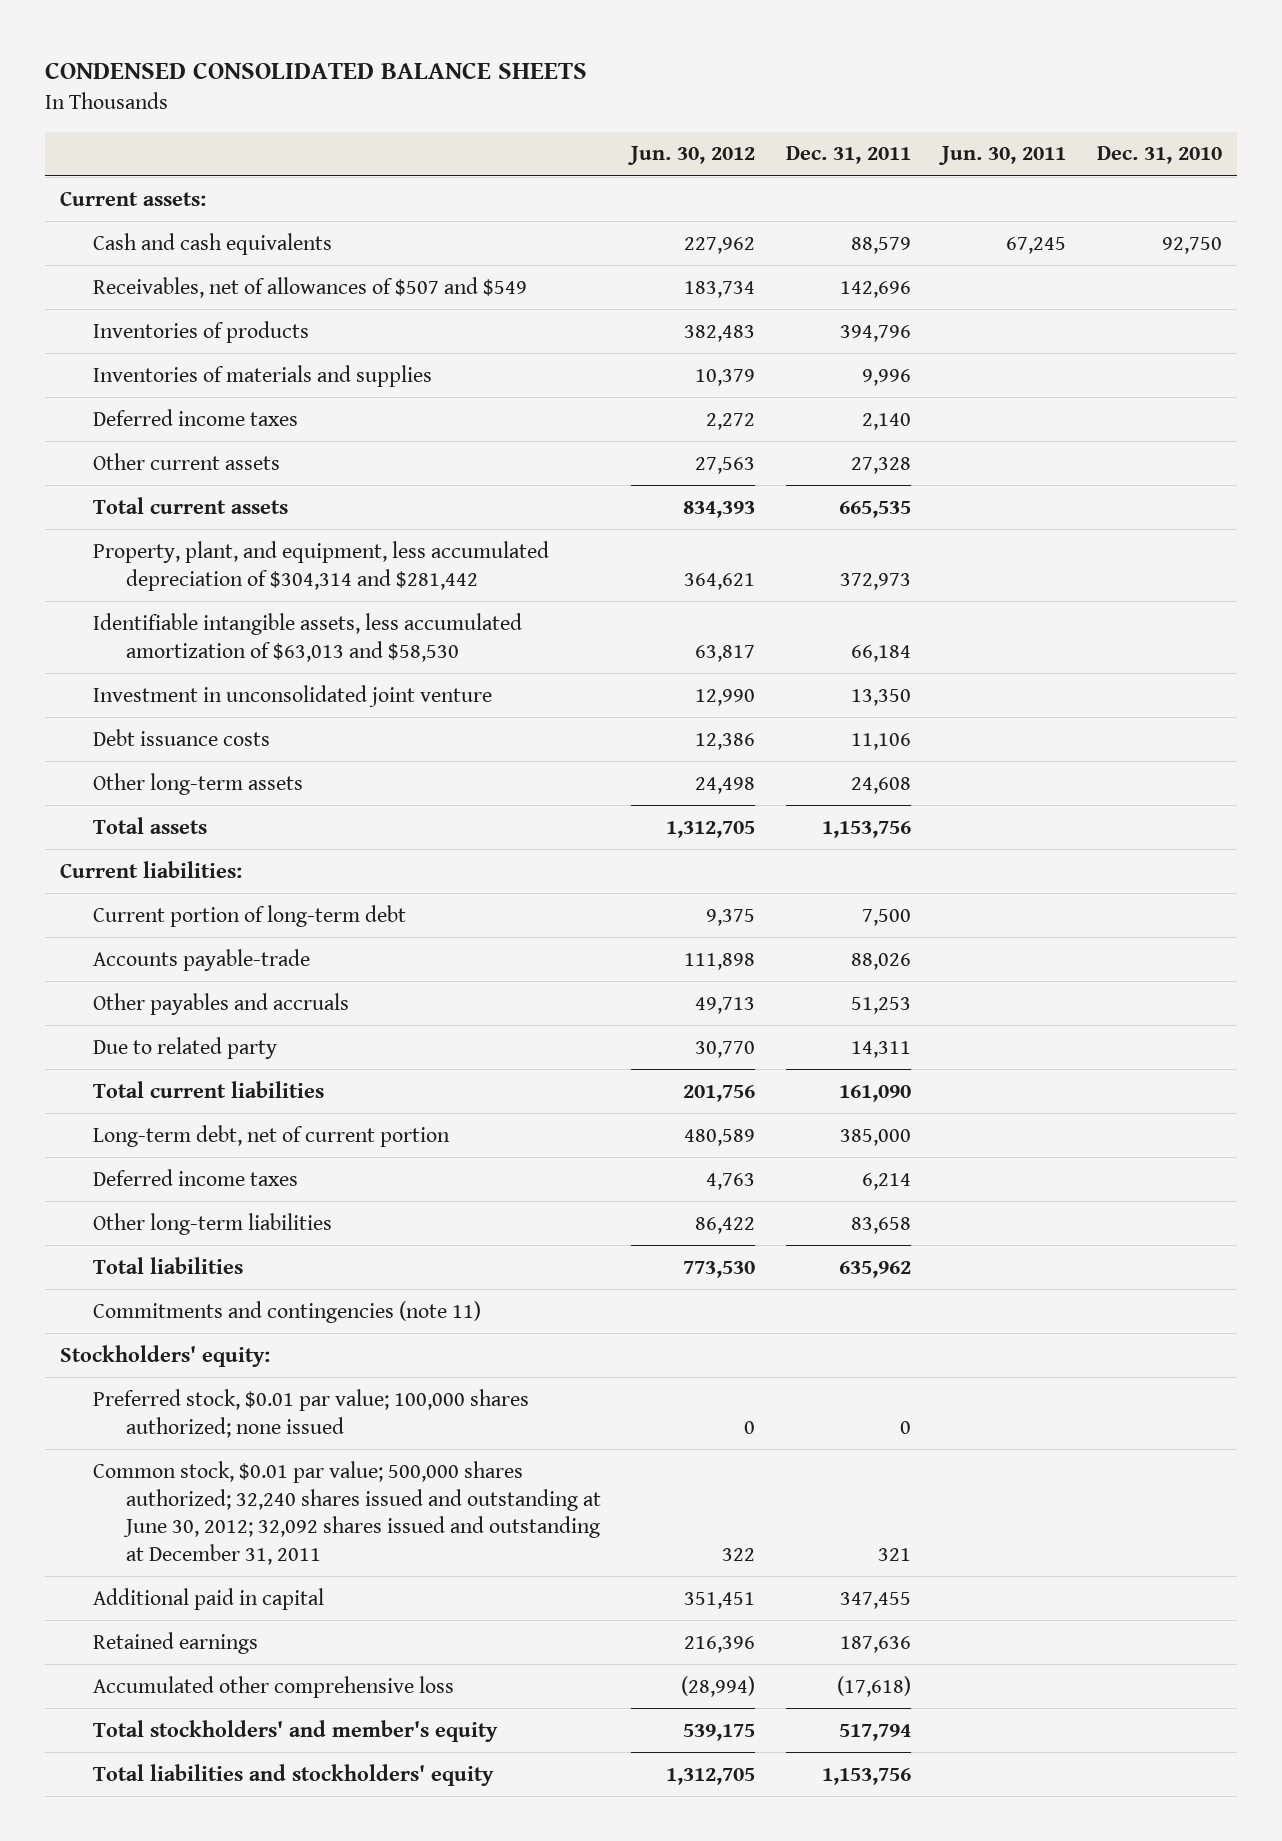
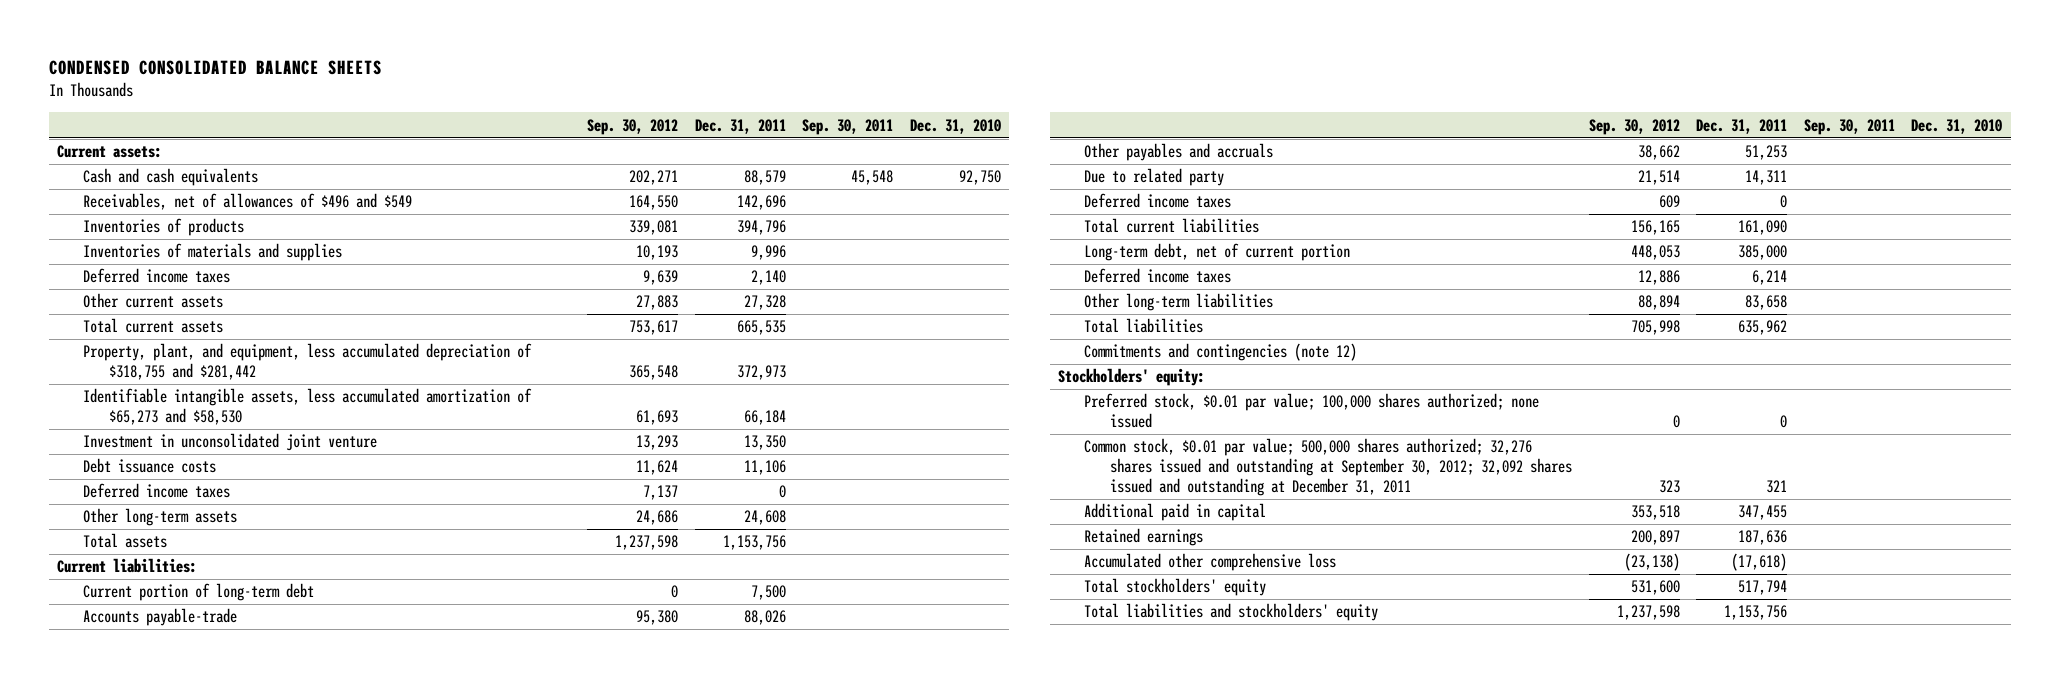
[627,146,756,166] Jun. 30, 2012 -> none
[937,146,1066,166] Jun. 30, 2011 -> none
none -> [587,118,679,135] Sep. 30, 2012
none -> [802,118,894,135] Sep. 30, 2011
[92,276,527,298] Receivables, net of allowances of $507 and $549 -> [82,193,412,211] Receivables, net of allowances of $496 and $549
[92,540,549,591] Property, plant, and equipment, less accumulated depreciation of $304,314 and $281,442 -> [82,343,532,381] Property, plant, and equipment, less accumulated depreciation of $318,755 and $281,442
[92,612,522,662] Identifiable intangible assets, less accumulated amortization of $63,013 and $58,530 -> [82,388,532,426] Identifiable intangible assets, less accumulated amortization of $65,273 and $58,530
none -> [82,483,230,499] Deferred income taxes
none -> [1084,193,1232,209] Deferred income taxes
[92,1300,481,1323] Commitments and contingencies (note 11) -> [1084,343,1358,362] Commitments and contingencies (note 12)
[92,1460,601,1566] Common stock, $0.01 par value; 500,000 shares authorized; 32,240 shares issued and outstanding at June 30, 2012; 32,092 shares issued and outstanding at December 31, 2011 -> [1084,438,1573,497] Common stock, $0.01 par value; 500,000 shares authorized; 32,276 shares issued and outstanding at September 30, 2012; 32,092 shares issued and outstanding at December 31, 2011
[92,1719,498,1742] Total stockholders' and member's equity -> [1084,578,1267,597] Total stockholders' equity

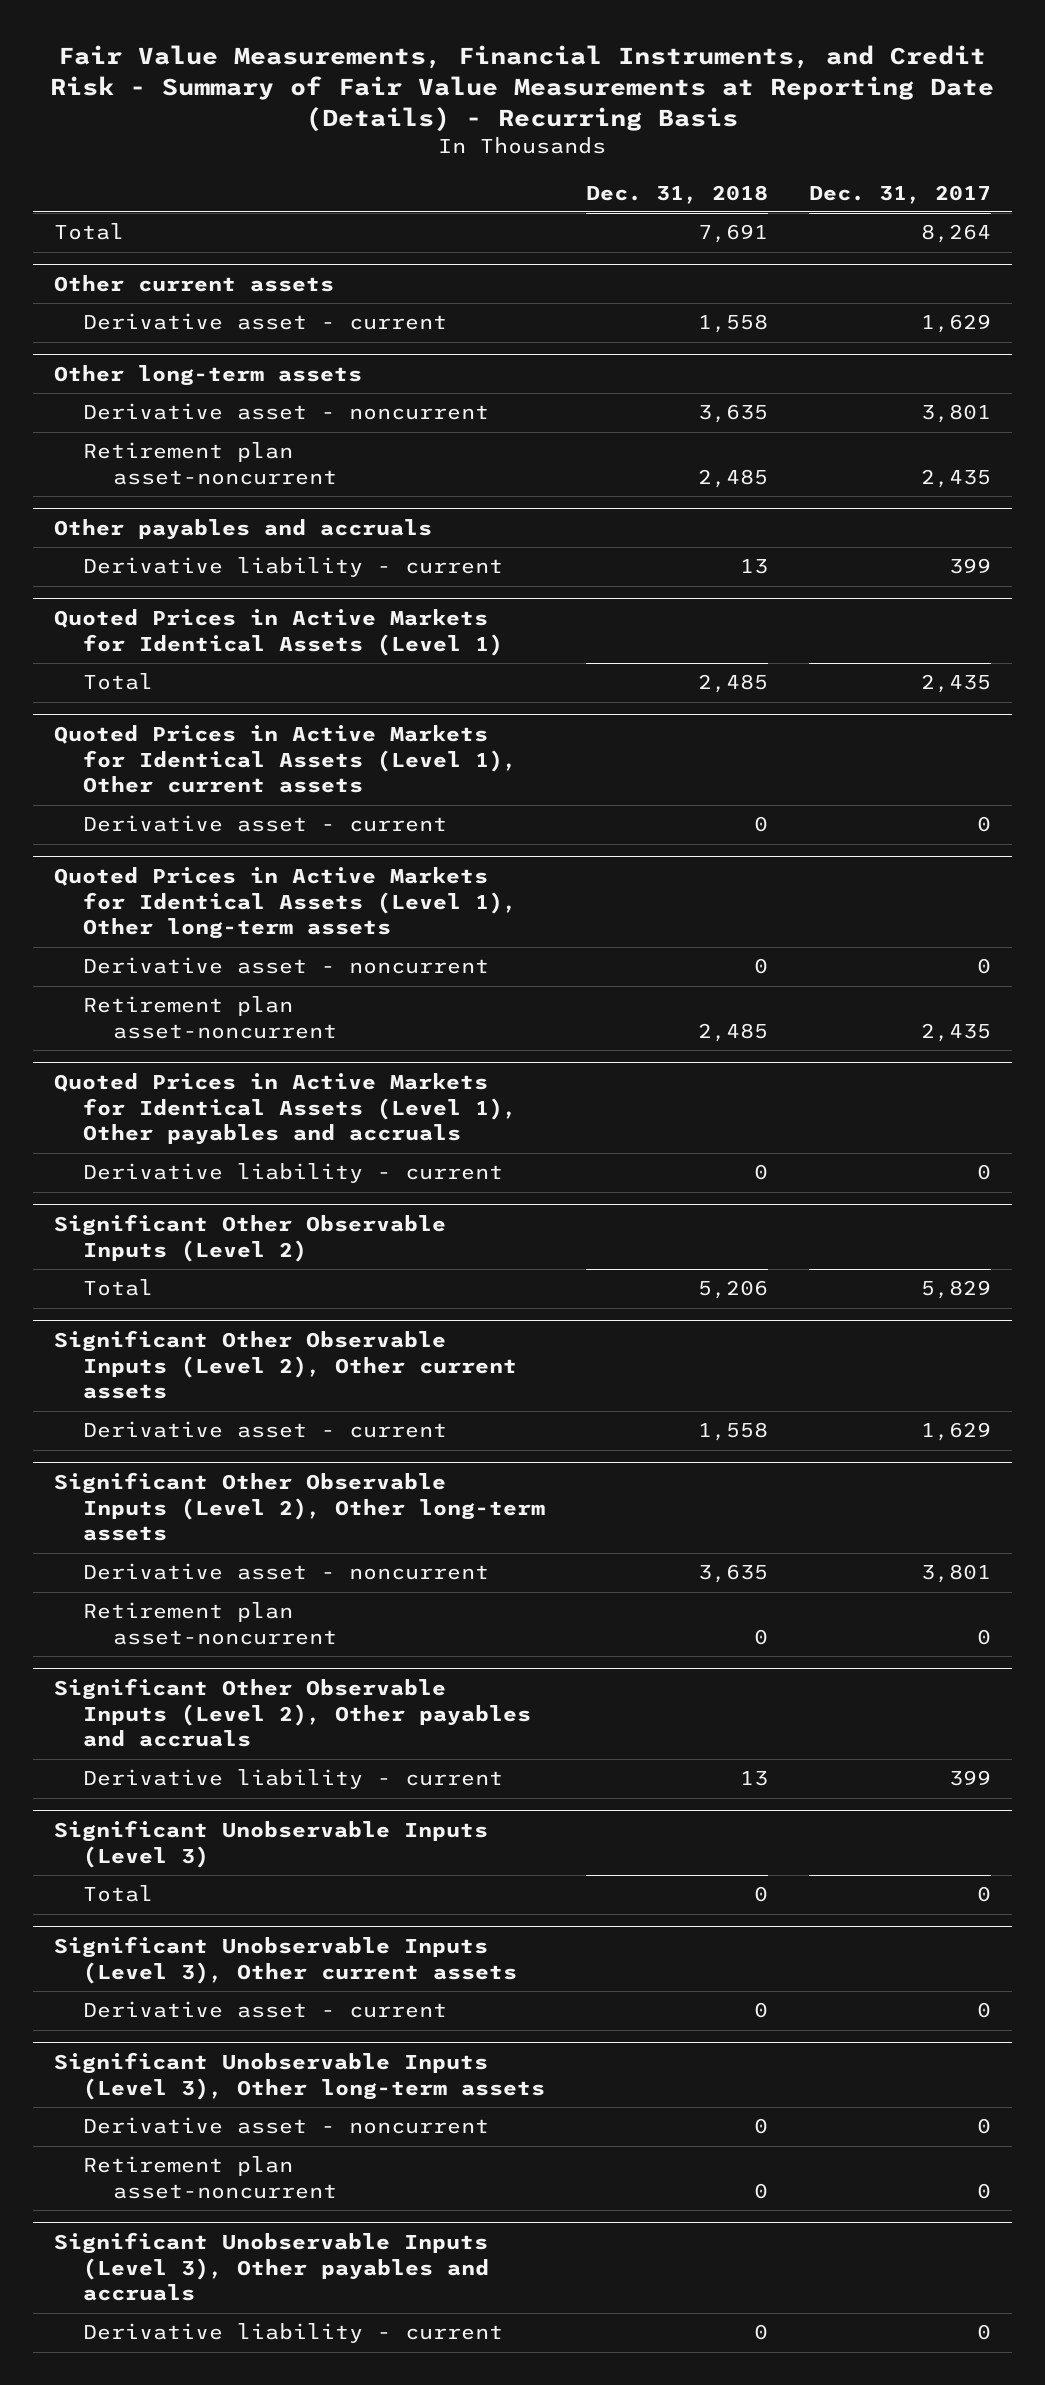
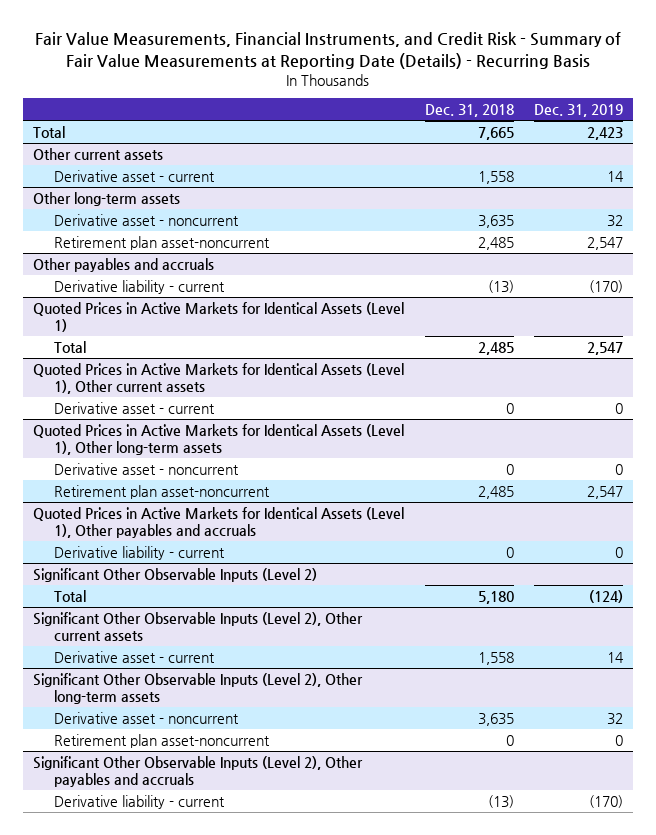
[809,184,992,204] Dec. 31, 2017 -> none
none -> [534,104,624,118] Dec. 31, 2019
[698,224,769,244] 7,691 -> [477,126,514,140] 7,665
[740,559,769,575] 13 -> [487,279,514,293] (13)
[698,1280,769,1300] 5,206 -> [477,590,514,604] 5,180
[53,1820,488,1868] Significant Unobservable Inputs (Level 3) -> none
[83,1885,154,1903] Total -> none
[53,1936,518,1984] Significant Unobservable Inputs (Level 3), Other current assets -> none
[83,2001,448,2019] Derivative asset - current -> none
[53,2052,546,2100] Significant Unobservable Inputs (Level 3), Other long-term assets -> none
[83,2117,490,2135] Derivative asset - noncurrent -> none
[83,2156,338,2199] Retirement plan asset-noncurrent -> none
[53,2232,490,2302] Significant Unobservable Inputs (Level 3), Other payables and accruals -> none
[83,2323,504,2344] Derivative liability - current -> none
[740,1771,769,1787] 13 -> [487,794,514,808] (13)

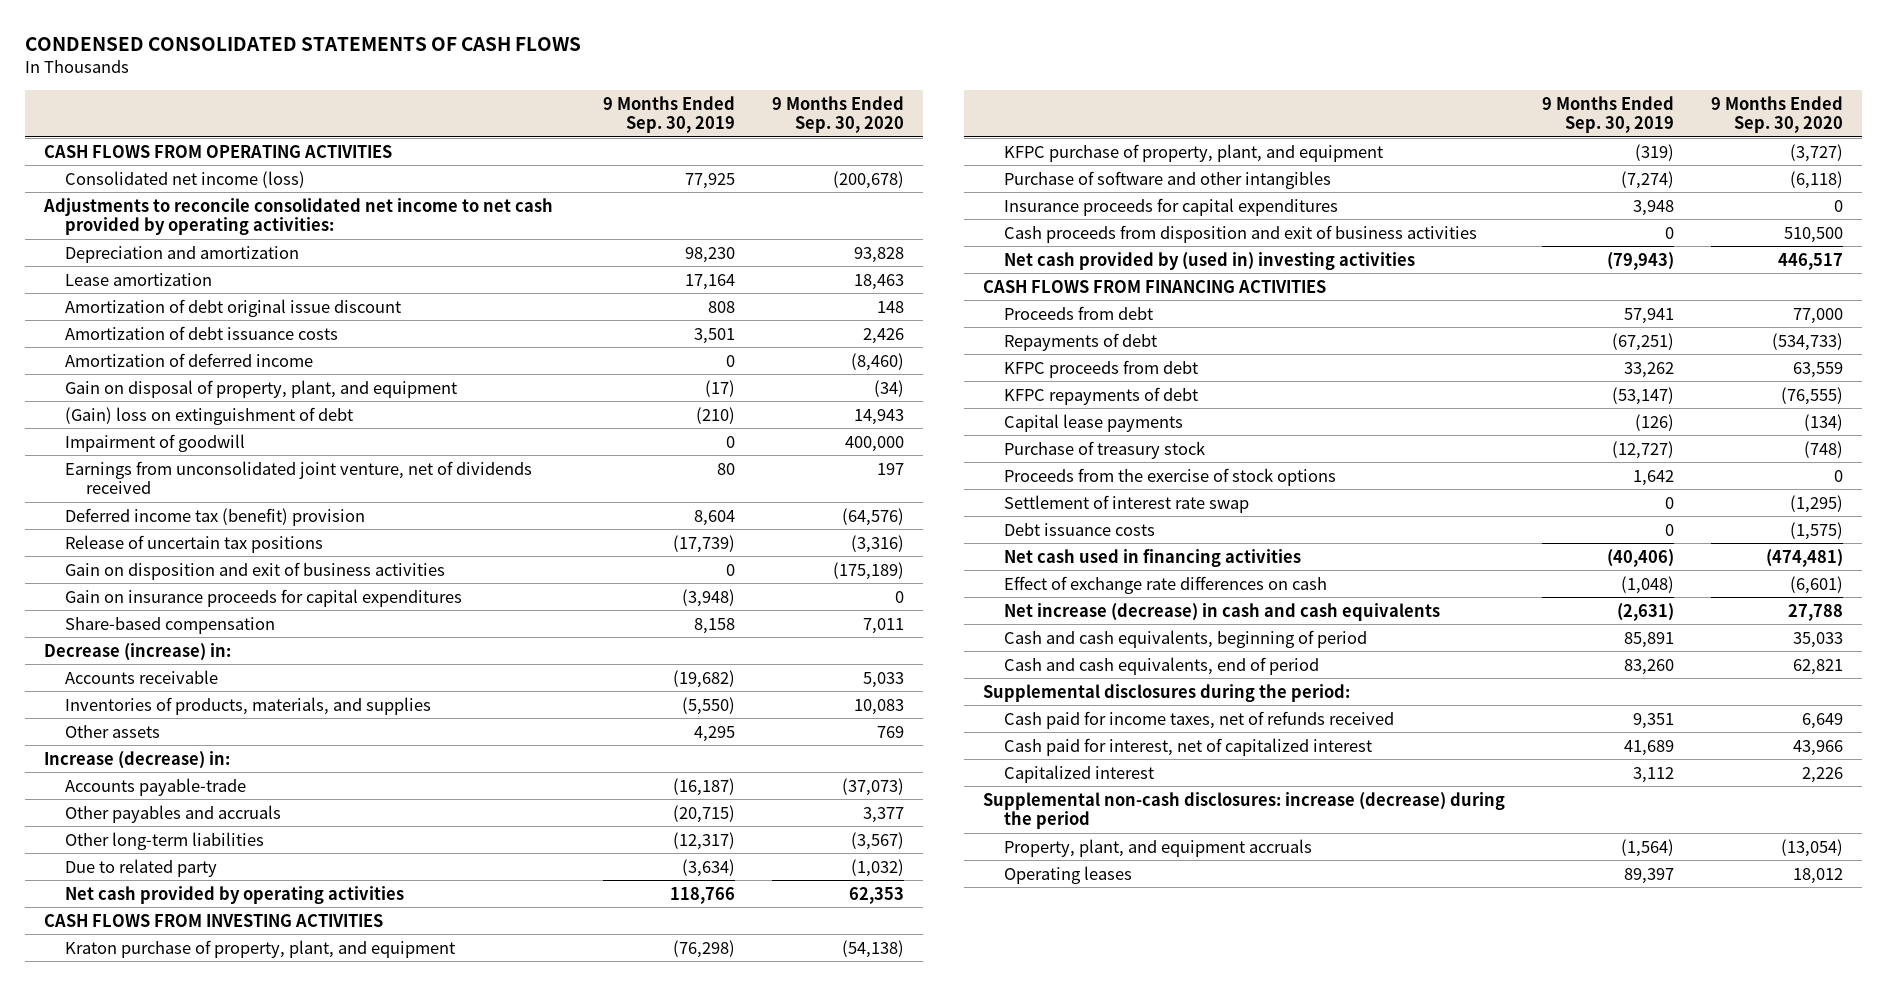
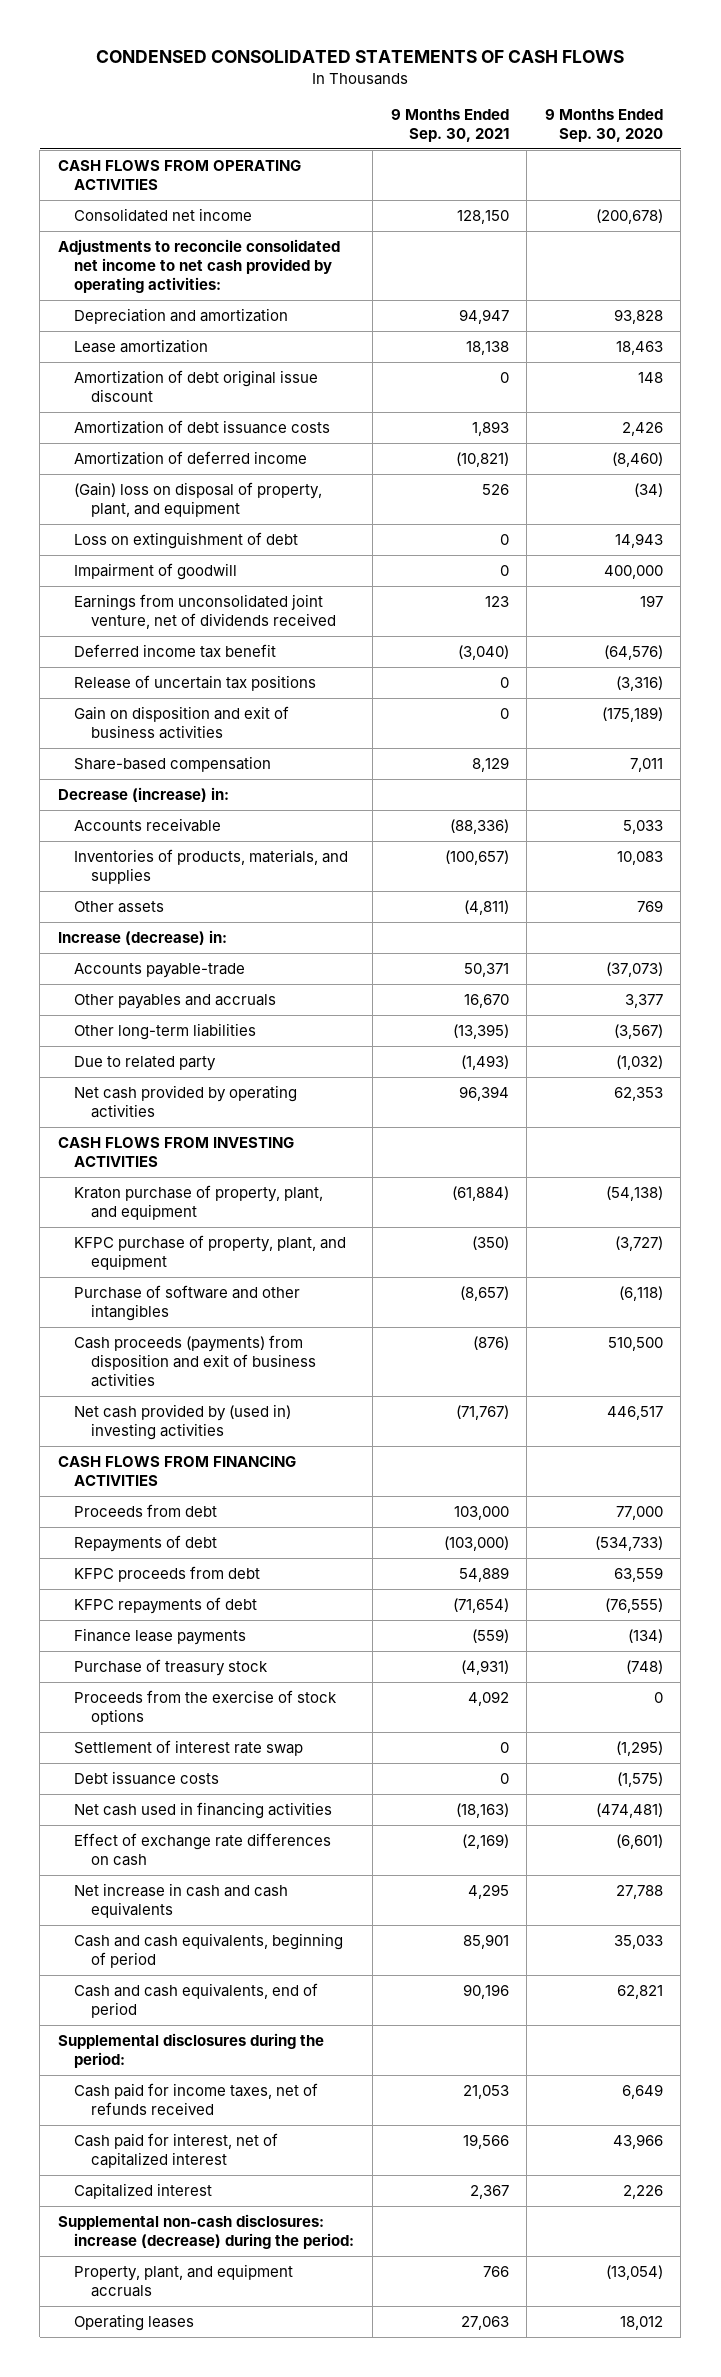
[602,95,735,134] 9 Months Ended Sep. 30, 2019 -> none
none -> [390,108,509,142] 9 Months Ended Sep. 30, 2021
[64,170,305,188] Consolidated net income (loss) -> [74,207,253,222] Consolidated net income
[64,379,457,398] Gain on disposal of property, plant, and equipment -> [74,481,323,517] (Gain) loss on disposal of property, plant, and equipment
[64,406,353,425] (Gain) loss on extinguishment of debt -> [74,531,299,549] Loss on extinguishment of debt
[64,507,365,526] Deferred income tax (benefit) provision -> [74,643,277,658] Deferred income tax benefit
[64,588,462,607] Gain on insurance proceeds for capital expenditures -> none
[1004,197,1339,216] Insurance proceeds for capital expenditures -> none
[1004,224,1478,243] Cash proceeds from disposition and exit of business activities -> [74,1334,317,1387] Cash proceeds (payments) from disposition and exit of business activities
[1004,413,1184,432] Capital lease payments -> [74,1627,247,1645] Finance lease payments
[1004,602,1441,621] Net increase (decrease) in cash and cash equivalents -> [74,1882,289,1918] Net increase in cash and cash equivalents
[982,791,1505,830] Supplemental non-cash disclosures: increase (decrease) during the period -> [57,2213,355,2249] Supplemental non-cash disclosures: increase (decrease) during the period:

